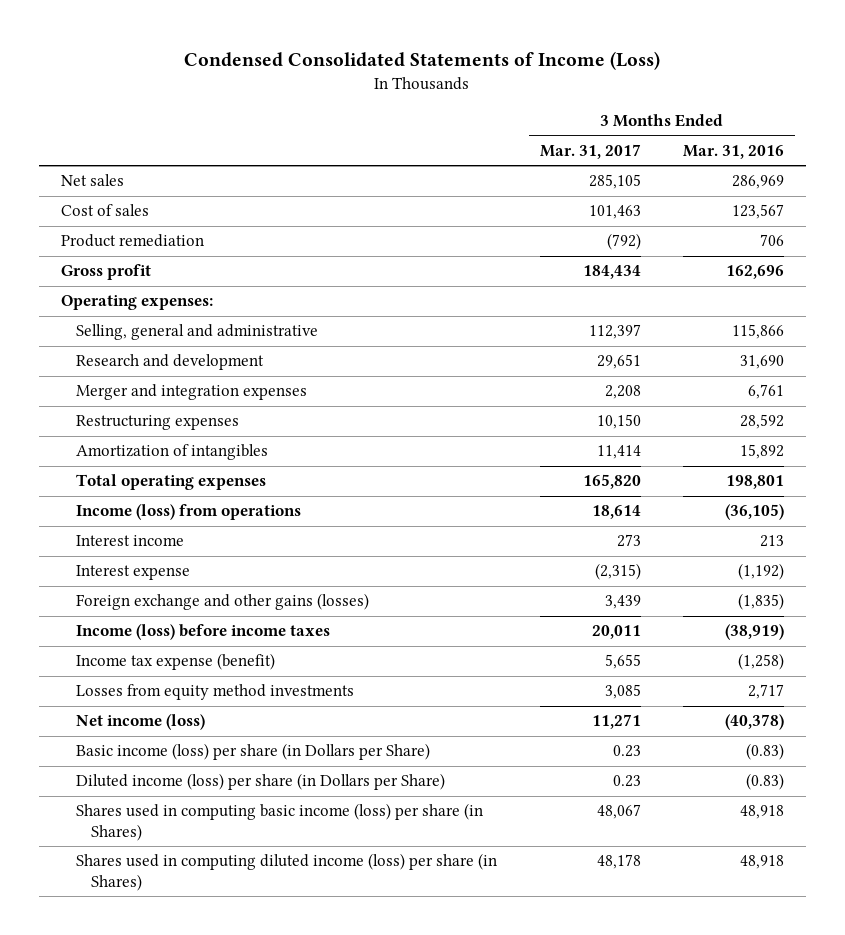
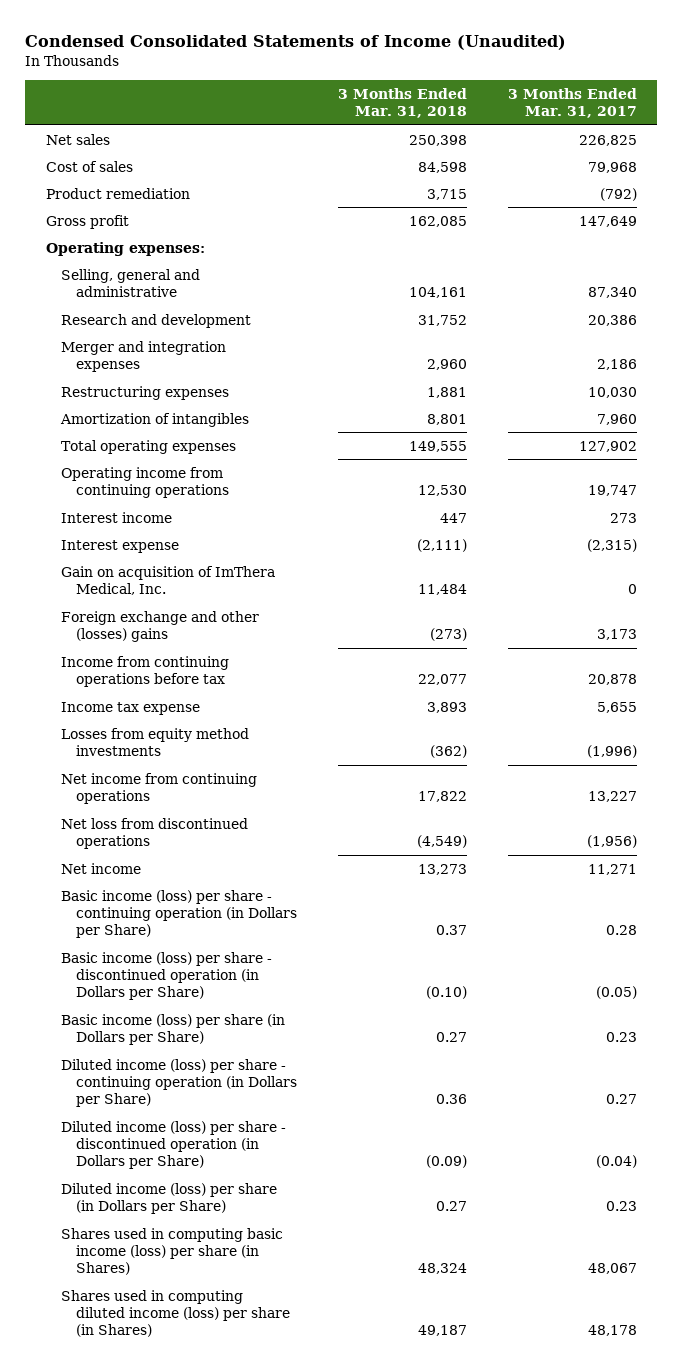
[184,50,661,70] Condensed Consolidated Statements of Income (Loss) -> [25,35,567,51] Condensed Consolidated Statements of Income (Unaudited)
[683,144,785,159] Mar. 31, 2016 -> none
none -> [338,88,468,119] 3 Months Ended Mar. 31, 2018
[588,174,641,190] 285,105 -> [578,134,637,146] 226,825
[588,205,641,220] 101,463 -> [587,161,637,173] 79,968
[582,265,641,280] 184,434 -> [578,215,637,227] 147,649
[588,324,641,340] 112,397 -> [587,286,637,298] 87,340
[596,354,641,370] 29,651 -> [587,314,637,326] 20,386
[604,385,641,400] 2,208 -> [596,358,637,370] 2,186
[596,414,641,430] 10,150 -> [587,386,637,398] 10,030
[596,445,641,460] 11,414 -> [596,413,637,425] 7,960
[582,474,641,490] 165,820 -> [578,440,637,452] 127,902
[75,504,301,521] Income (loss) from operations -> [61,466,230,498] Operating income from continuing operations
[591,505,641,520] 18,614 -> [587,484,637,496] 19,747
none -> [61,565,276,595] Gain on acquisition of ImThera Medical, Inc.
[75,593,369,611] Foreign exchange and other gains (losses) -> [61,610,260,642] Foreign exchange and other (losses) gains
[604,595,641,610] 3,439 -> [596,628,637,640] 3,173
[75,624,330,641] Income (loss) before income taxes -> [61,655,230,687] Income from continuing operations before tax
[591,625,641,640] 20,011 -> [587,673,637,685] 20,878
[75,653,275,671] Income tax expense (benefit) -> [61,701,201,715] Income tax expense
[604,684,641,700] 3,085 -> [586,744,637,758] (1,996)
none -> [61,772,258,804] Net income from continuing operations
none -> [61,817,249,849] Net loss from discontinued operations
[75,714,205,731] Net income (loss) -> [61,862,142,874] Net income
none -> [61,889,298,939] Basic income (loss) per share - continuing operation (in Dollars per Share)
none -> [61,951,273,1001] Basic income (loss) per share - discontinued operation (in Dollars per Share)
none -> [61,1058,298,1108] Diluted income (loss) per share - continuing operation (in Dollars per Share)
none -> [61,1120,287,1170] Diluted income (loss) per share - discontinued operation (in Dollars per Share)

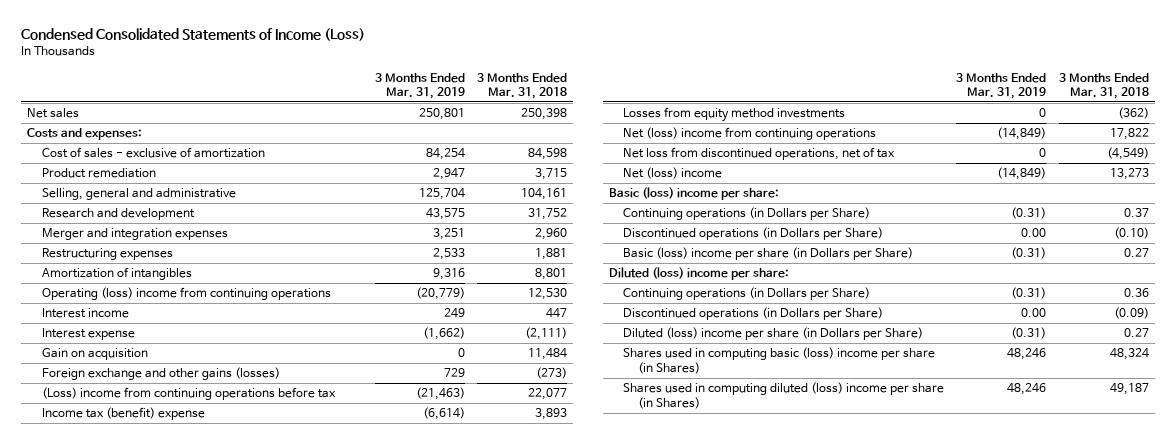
[25,35,567,51] Condensed Consolidated Statements of Income (Unaudited) -> [20,28,365,42] Condensed Consolidated Statements of Income (Loss)
[507,88,637,119] 3 Months Ended Mar. 31, 2017 -> none
none -> [374,72,465,100] 3 Months Ended Mar. 31, 2019
none -> [26,128,142,141] Costs and expenses:
[45,160,133,172] Cost of sales -> [41,147,265,159] Cost of sales - exclusive of amortization
[45,214,129,229] Gross profit -> none
[45,241,205,256] Operating expenses: -> none
[61,439,237,454] Total operating expenses -> none
[61,466,230,498] Operating income from continuing operations -> [41,287,331,301] Operating (loss) income from continuing operations
[61,565,276,595] Gain on acquisition of ImThera Medical, Inc. -> [41,348,148,361] Gain on acquisition
[61,610,260,642] Foreign exchange and other (losses) gains -> [41,367,280,381] Foreign exchange and other gains (losses)
[61,655,230,687] Income from continuing operations before tax -> [41,387,336,401] (Loss) income from continuing operations before tax
[61,701,201,715] Income tax expense -> [41,407,205,421] Income tax (benefit) expense
[61,772,258,804] Net income from continuing operations -> [623,127,877,141] Net (loss) income from continuing operations
[61,817,249,849] Net loss from discontinued operations -> [623,147,896,161] Net loss from discontinued operations, net of tax
[61,862,142,874] Net income -> [623,167,723,180] Net (loss) income
none -> [608,187,779,201] Basic (loss) income per share:
[61,889,298,939] Basic income (loss) per share - continuing operation (in Dollars per Share) -> [623,207,871,221] Continuing operations (in Dollars per Share)
[61,951,273,1001] Basic income (loss) per share - discontinued operation (in Dollars per Share) -> [623,227,884,241] Discontinued operations (in Dollars per Share)
[61,1013,286,1045] Basic income (loss) per share (in Dollars per Share) -> [623,247,914,261] Basic (loss) income per share (in Dollars per Share)
none -> [608,267,789,281] Diluted (loss) income per share:
[61,1058,298,1108] Diluted income (loss) per share - continuing operation (in Dollars per Share) -> [623,287,871,301] Continuing operations (in Dollars per Share)
[61,1120,287,1170] Diluted income (loss) per share - discontinued operation (in Dollars per Share) -> [623,307,884,321] Discontinued operations (in Dollars per Share)
[61,1182,278,1214] Diluted income (loss) per share (in Dollars per Share) -> [623,327,924,341] Diluted (loss) income per share (in Dollars per Share)
[61,1227,284,1276] Shares used in computing basic income (loss) per share (in Shares) -> [623,347,936,374] Shares used in computing basic (loss) income per share (in Shares)
[61,1289,291,1338] Shares used in computing diluted income (loss) per share (in Shares) -> [623,382,945,409] Shares used in computing diluted (loss) income per share (in Shares)

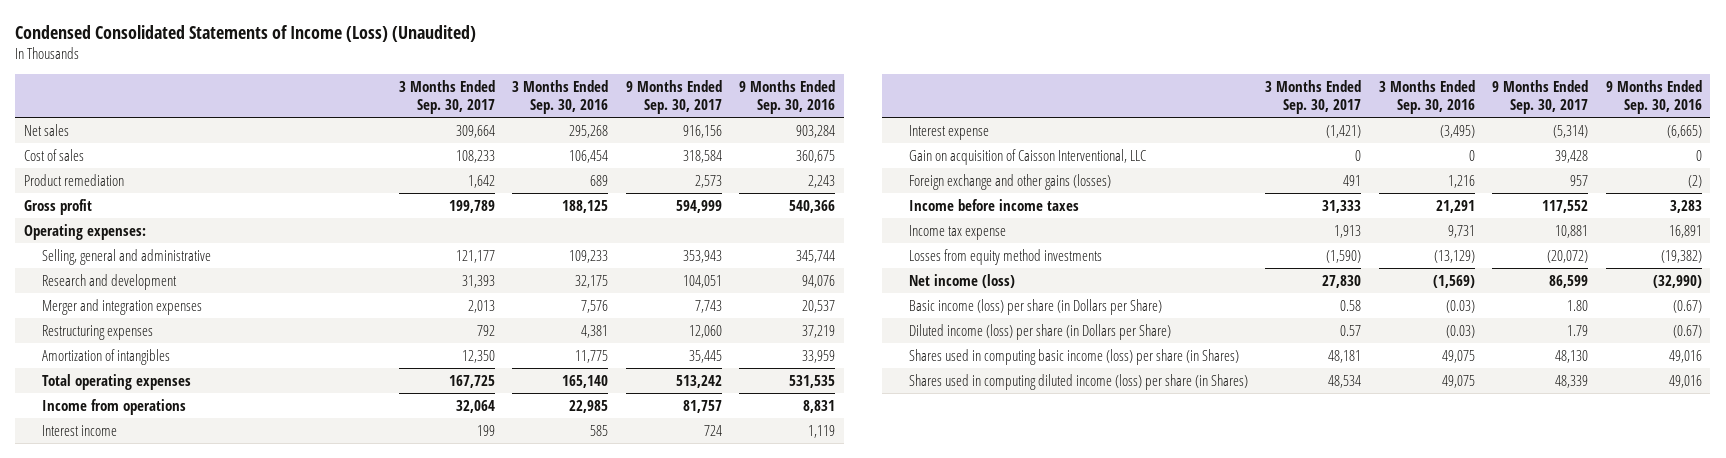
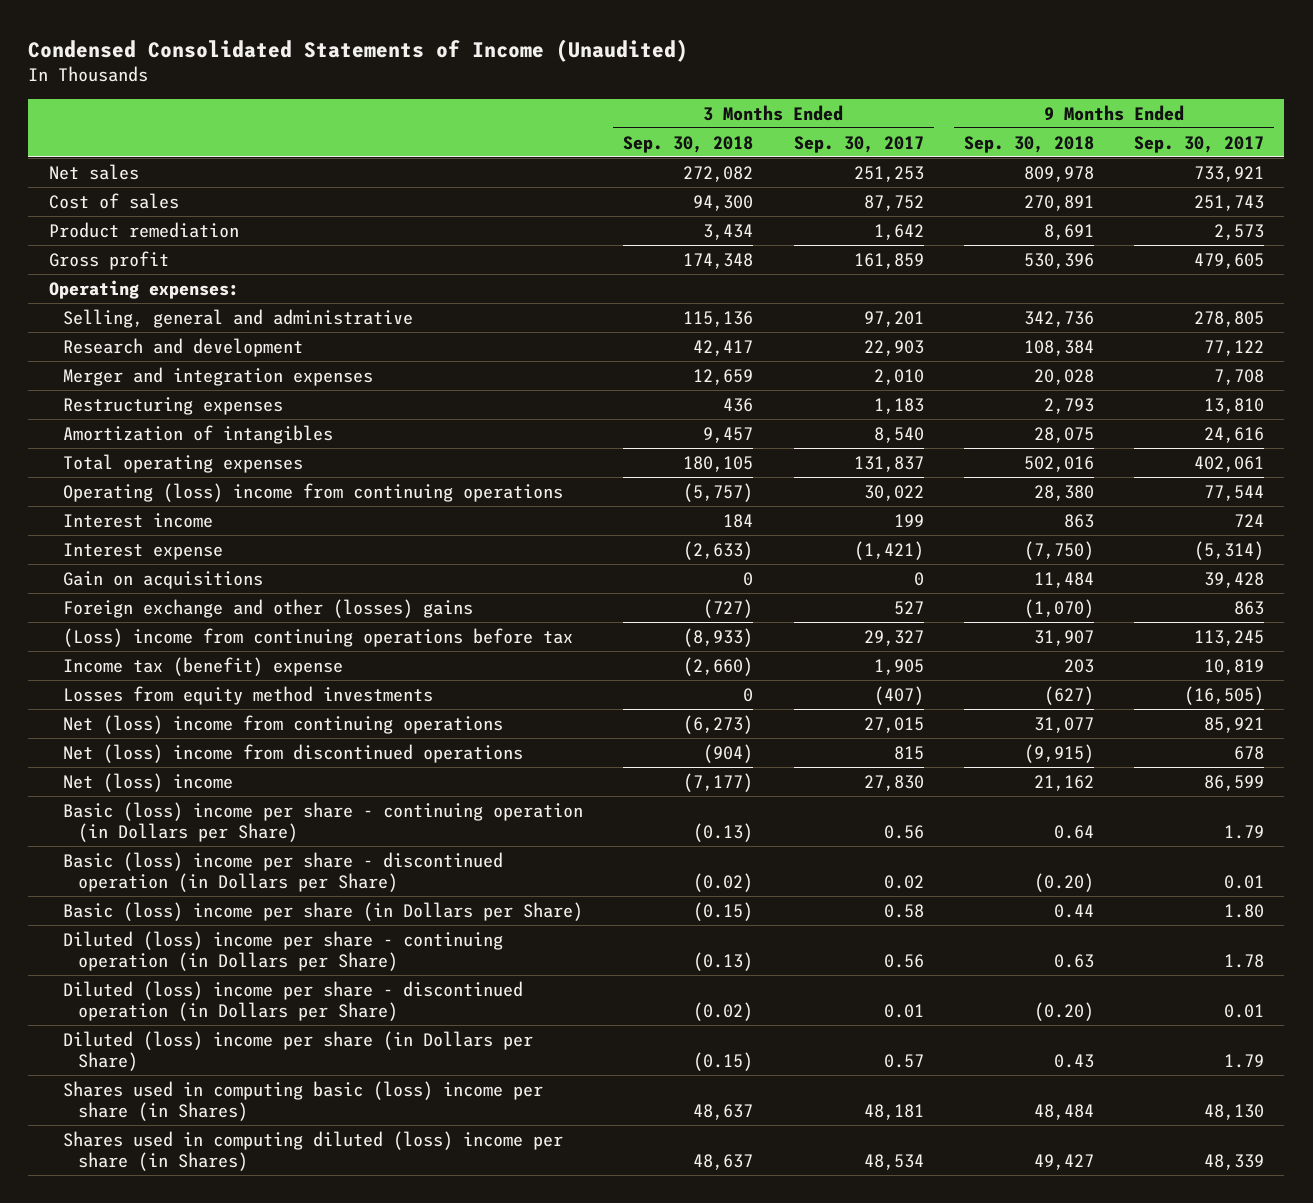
[15,24,477,42] Condensed Consolidated Statements of Income (Loss) (Unaudited) -> [28,38,689,62] Condensed Consolidated Statements of Income (Unaudited)
[512,79,609,115] 3 Months Ended Sep. 30, 2016 -> none
[739,79,836,115] 9 Months Ended Sep. 30, 2016 -> none
none -> [623,135,754,153] Sep. 30, 2018
none -> [963,135,1094,153] Sep. 30, 2018
[455,124,495,138] 309,664 -> [853,165,924,182] 251,253
[682,124,722,138] 916,156 -> [1194,165,1265,182] 733,921
[455,149,495,163] 108,233 -> [863,194,924,211] 87,752
[682,149,722,163] 318,584 -> [1194,194,1265,211] 251,743
[448,199,495,213] 199,789 -> [853,252,924,269] 161,859
[675,199,722,213] 594,999 -> [1194,252,1265,269] 479,605
[455,249,495,263] 121,177 -> [863,310,924,327] 97,201
[682,249,722,263] 353,943 -> [1194,310,1265,327] 278,805
[461,274,495,288] 31,393 -> [863,339,924,356] 22,903
[682,274,722,288] 104,051 -> [1204,339,1265,356] 77,122
[467,299,495,313] 2,013 -> [873,368,924,385] 2,010
[694,299,722,313] 7,743 -> [1214,368,1265,385] 7,708
[476,324,495,336] 792 -> [873,397,924,414] 1,183
[688,324,722,338] 12,060 -> [1204,397,1265,414] 13,810
[461,349,495,363] 12,350 -> [873,426,924,443] 8,540
[688,349,722,363] 35,445 -> [1204,426,1265,443] 24,616
[448,374,495,388] 167,725 -> [853,455,924,472] 131,837
[675,374,722,388] 513,242 -> [1194,455,1265,472] 402,061
[42,398,187,415] Income from operations -> [63,482,564,502] Operating (loss) income from continuing operations
[455,399,495,413] 32,064 -> [863,484,924,501] 30,022
[682,399,722,413] 81,757 -> [1204,484,1265,501] 77,544
[908,148,1146,165] Gain on acquisition of Caisson Interventional, LLC -> [63,570,264,589] Gain on acquisitions
[908,173,1111,190] Foreign exchange and other gains (losses) -> [63,598,474,618] Foreign exchange and other (losses) gains
[1343,174,1362,186] 491 -> [893,600,924,615] 527
[1570,174,1589,186] 957 -> [1234,600,1265,615] 863
[908,198,1079,211] Income before income taxes -> [63,627,574,647] (Loss) income from continuing operations before tax
[1322,199,1362,213] 31,333 -> [863,629,924,646] 29,327
[1542,199,1589,213] 117,552 -> [1194,629,1265,646] 113,245
[908,224,1006,240] Income tax expense -> [63,656,344,676] Income tax (benefit) expense
[1334,224,1362,238] 1,913 -> [873,658,924,675] 1,905
[1555,224,1589,238] 10,881 -> [1204,658,1265,675] 10,819
[1326,249,1362,263] (1,590) -> [873,685,924,705] (407)
[1547,249,1589,263] (20,072) -> [1184,685,1265,705] (16,505)
none -> [63,714,504,734] Net (loss) income from continuing operations
none -> [63,743,524,763] Net (loss) income from discontinued operations
[908,273,1015,288] Net income (loss) -> [63,772,234,792] Net (loss) income
none -> [63,801,584,842] Basic (loss) income per share - continuing operation (in Dollars per Share)
none -> [63,851,504,892] Basic (loss) income per share - discontinued operation (in Dollars per Share)
[908,298,1162,315] Basic income (loss) per share (in Dollars per Share) -> [63,901,584,921] Basic (loss) income per share (in Dollars per Share)
none -> [63,930,504,971] Diluted (loss) income per share - continuing operation (in Dollars per Share)
none -> [63,980,524,1021] Diluted (loss) income per share - discontinued operation (in Dollars per Share)
[908,323,1171,340] Diluted income (loss) per share (in Dollars per Share) -> [63,1030,534,1071] Diluted (loss) income per share (in Dollars per Share)
[908,348,1239,365] Shares used in computing basic income (loss) per share (in Shares) -> [63,1080,544,1121] Shares used in computing basic (loss) income per share (in Shares)
[908,373,1248,390] Shares used in computing diluted income (loss) per share (in Shares) -> [63,1130,564,1171] Shares used in computing diluted (loss) income per share (in Shares)

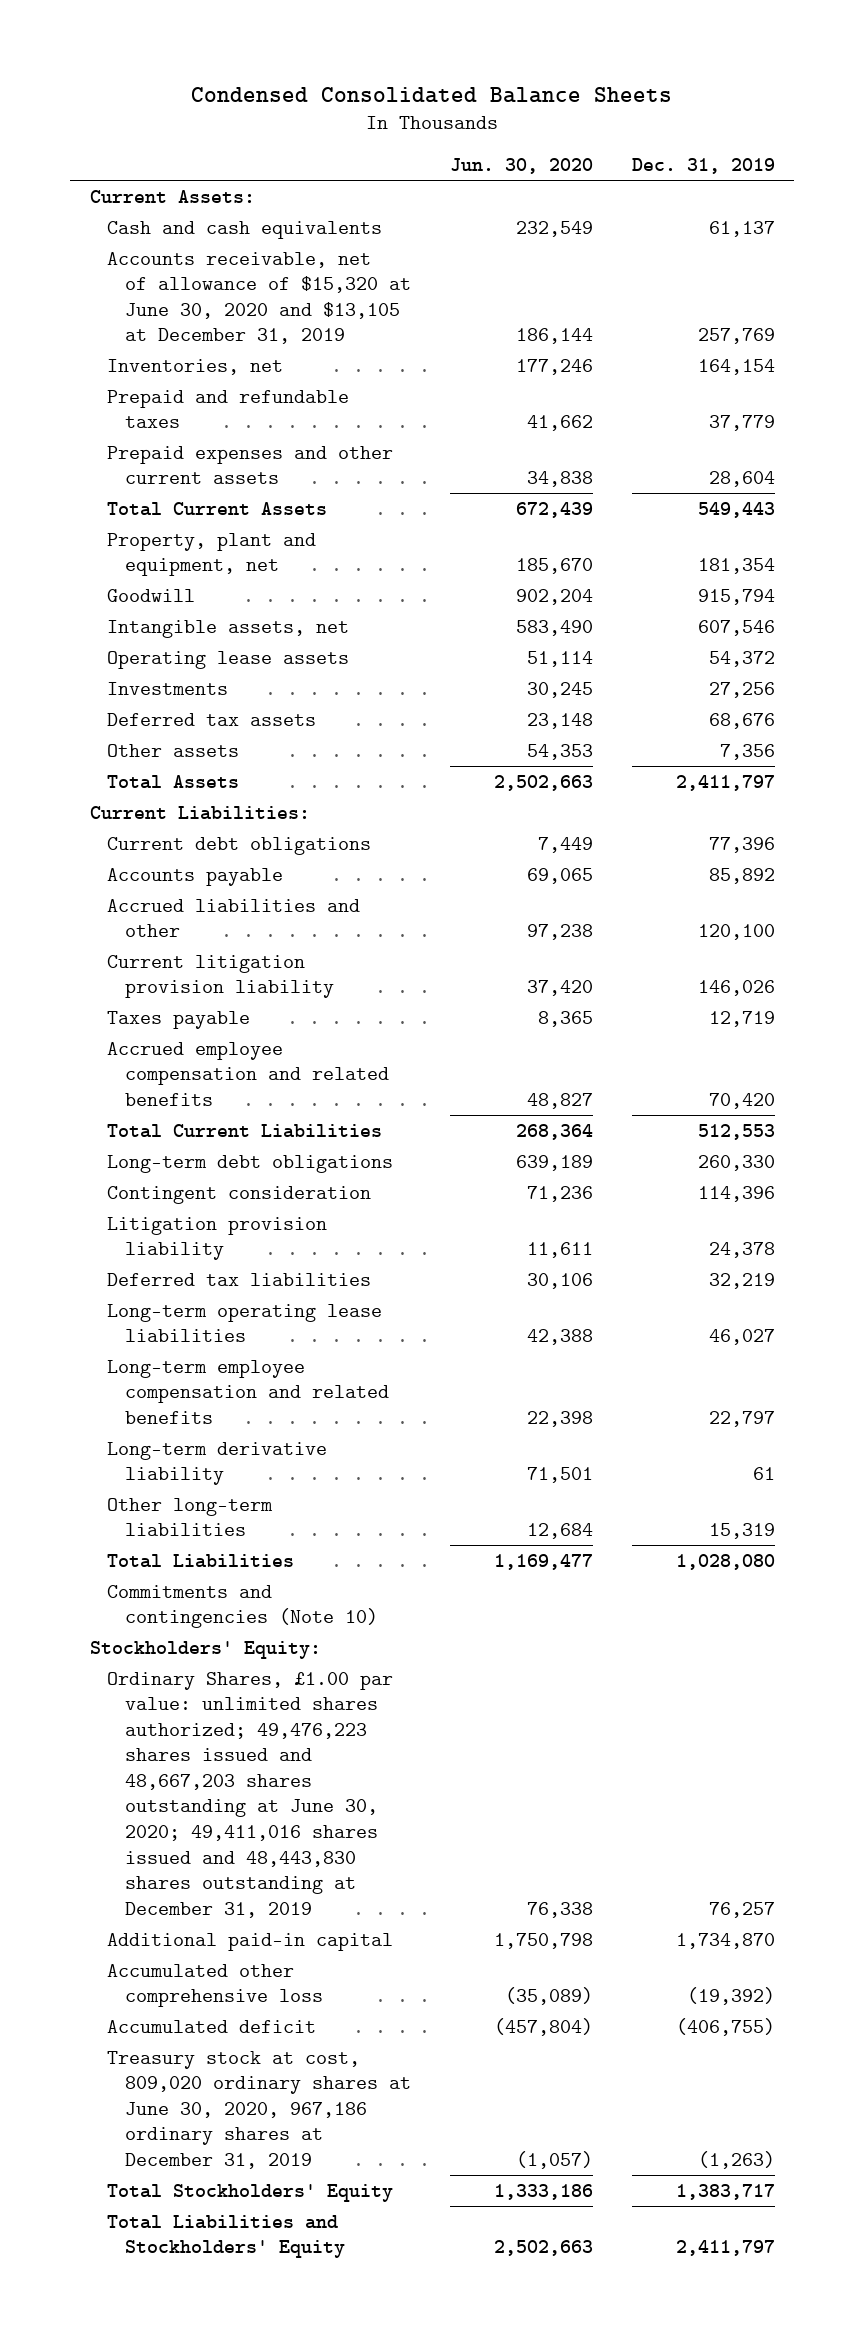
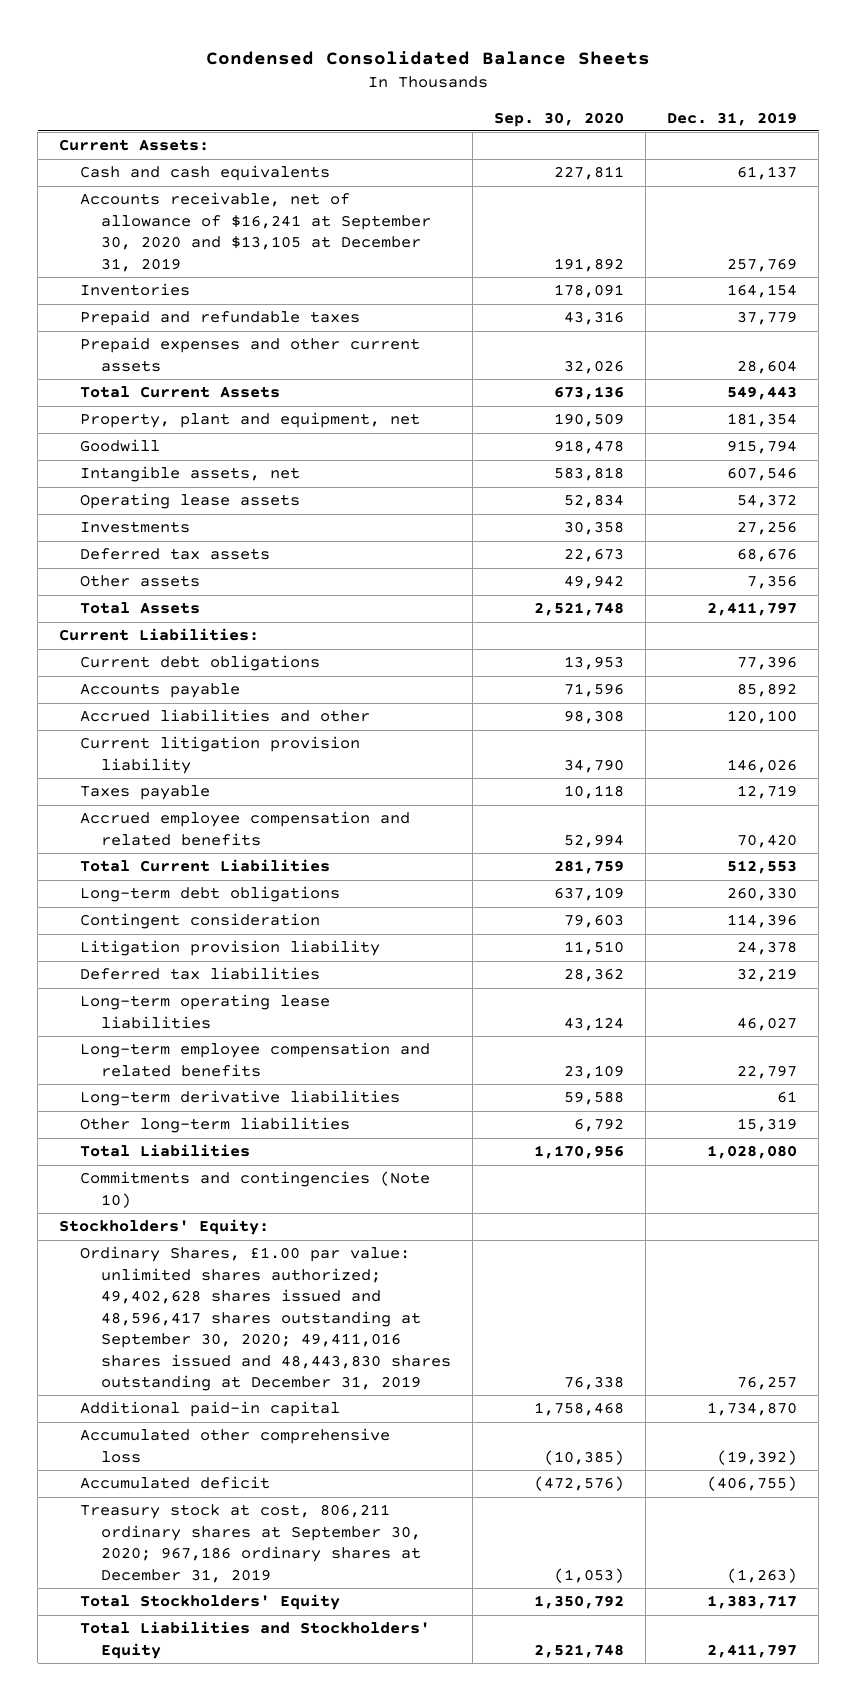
[449,157,593,174] Jun. 30, 2020 -> none
none -> [494,111,625,127] Sep. 30, 2020
[107,251,412,345] Accounts receivable, net of allowance of $15,320 at June 30, 2020 and $13,105 at December 31, 2019 -> [80,192,431,272] Accounts receivable, net of allowance of $16,241 at September 30, 2020 and $13,105 at December 31, 2019
[107,358,284,375] Inventories, net -> [80,283,191,297] Inventories
[107,1441,328,1486] Long-term derivative liability -> [80,1090,401,1107] Long-term derivative liabilities
[107,1671,394,1918] Ordinary Shares, £1.00 par value: unlimited shares authorized; 49,476,223 shares issued and 48,667,203 shares outstanding at June 30, 2020; 49,411,016 shares issued and 48,443,830 shares outstanding at December 31, 2019 -> [80,1246,451,1392] Ordinary Shares, £1.00 par value: unlimited shares authorized; 49,402,628 shares issued and 48,596,417 shares outstanding at September 30, 2020; 49,411,016 shares issued and 48,443,830 shares outstanding at December 31, 2019
[107,2050,412,2169] Treasury stock at cost, 809,020 ordinary shares at June 30, 2020, 967,186 ordinary shares at December 31, 2019 -> [80,1504,421,1583] Treasury stock at cost, 806,211 ordinary shares at September 30, 2020; 967,186 ordinary shares at December 31, 2019

